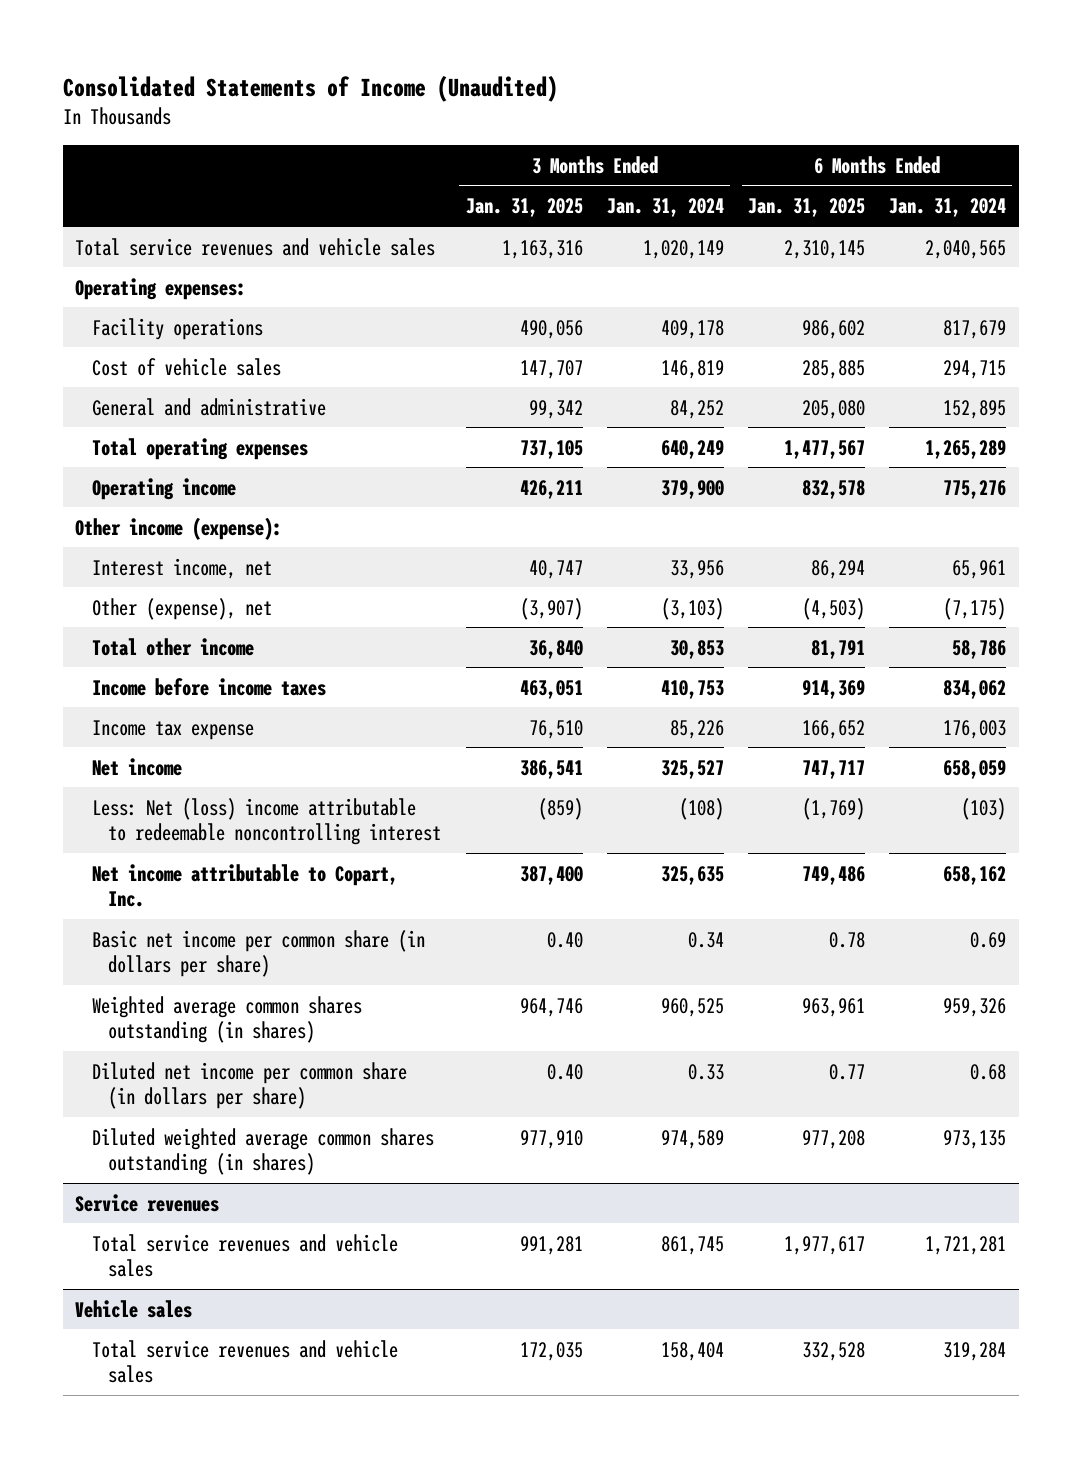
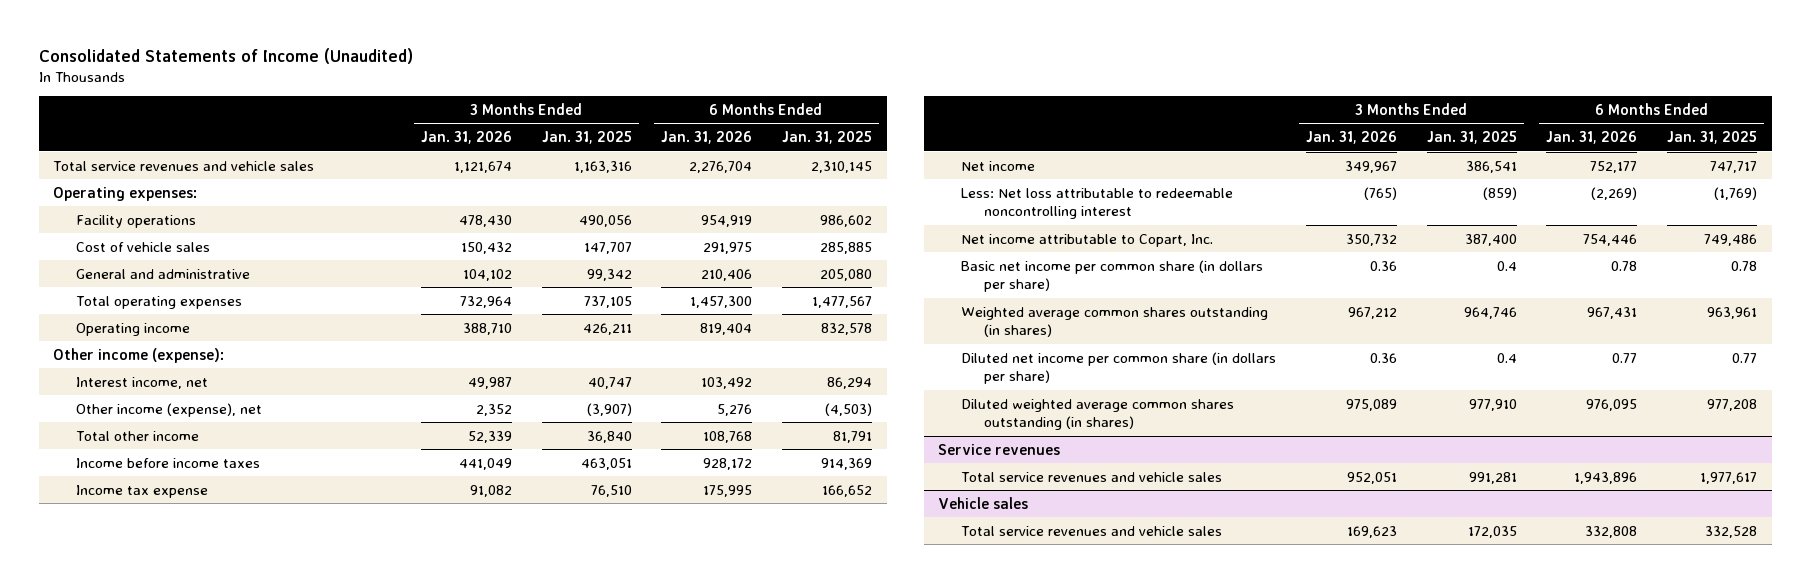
[606,198,724,218] Jan. 31, 2024 -> none
[889,198,1007,218] Jan. 31, 2024 -> none
none -> [420,131,512,145] Jan. 31, 2026
none -> [661,131,753,145] Jan. 31, 2026
[91,597,272,620] Other (expense), net -> [76,402,263,417] Other income (expense), net
[91,797,442,845] Less: Net (loss) income attributable to redeemable noncontrolling interest -> [961,187,1234,220] Less: Net loss attributable to redeemable noncontrolling interest
[546,931,583,948] 0.40 -> [1496,260,1517,271] 0.4
[546,1063,583,1080] 0.40 -> [1496,352,1517,363] 0.4

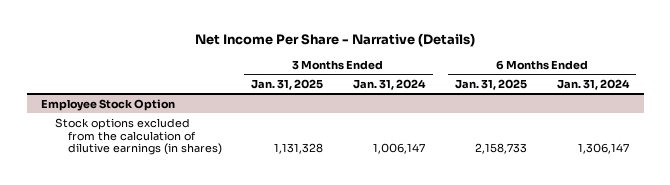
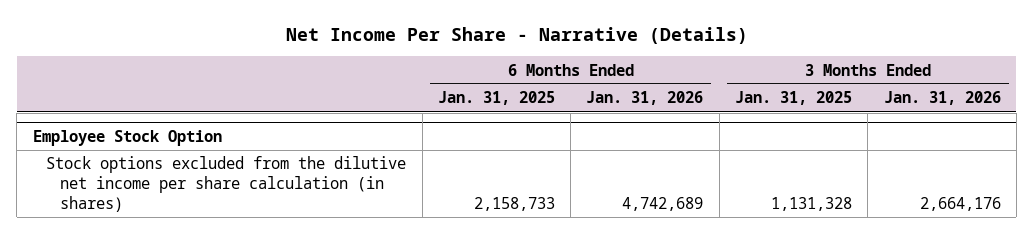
[353,78,427,90] Jan. 31, 2024 -> none
[556,78,630,90] Jan. 31, 2024 -> none
none -> [586,91,704,106] Jan. 31, 2026
none -> [883,91,1001,106] Jan. 31, 2026
[54,117,222,156] Stock options excluded from the calculation of dilutive earnings (in shares) -> [46,156,407,212] Stock options excluded from the dilutive net income per share calculation (in shares)

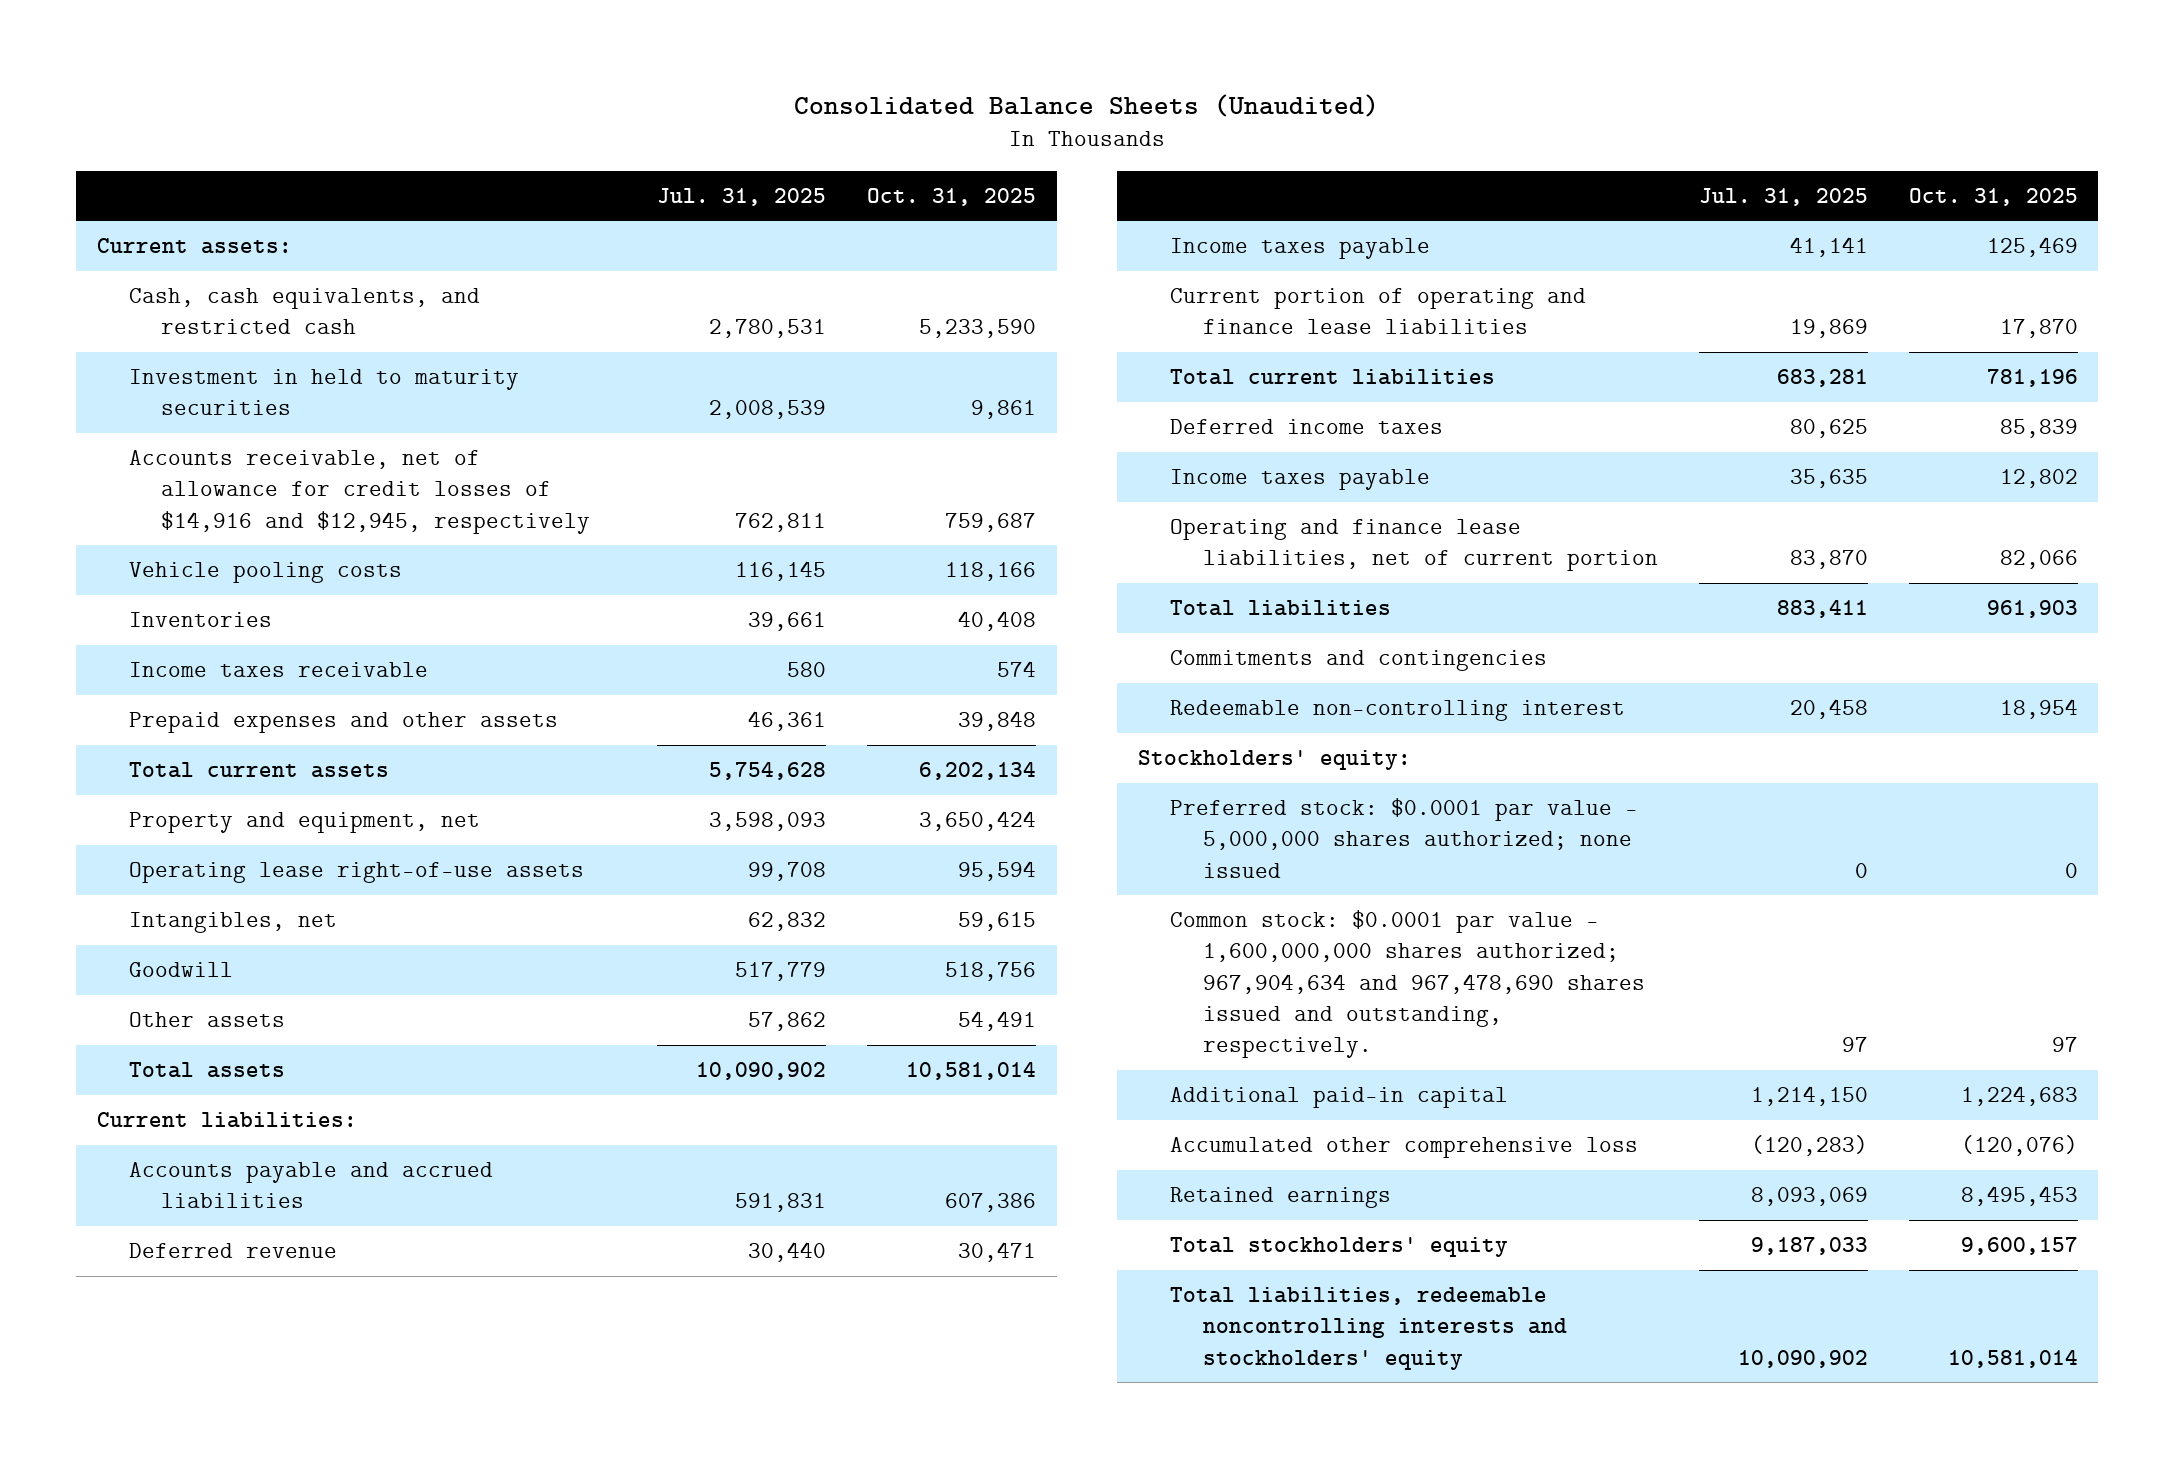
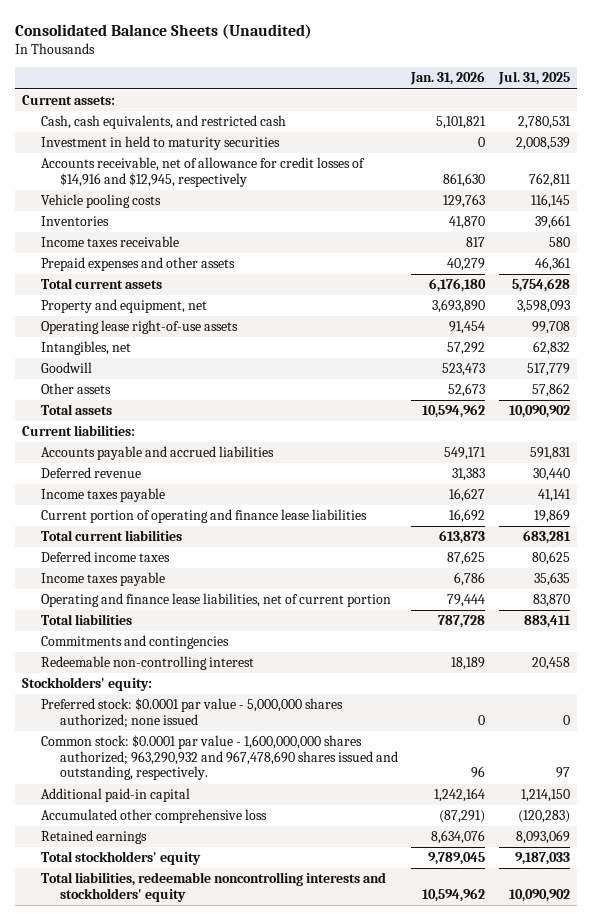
[867,187,1037,206] Oct. 31, 2025 -> none
none -> [410,71,486,86] Jan. 31, 2026
[1170,910,1645,1059] Common stock: $0.0001 par value - 1,600,000,000 shares authorized; 967,904,634 and 967,478,690 shares issued and outstanding, respectively. -> [40,735,398,781] Common stock: $0.0001 par value - 1,600,000,000 shares authorized; 963,290,932 and 967,478,690 shares issued and outstanding, respectively.

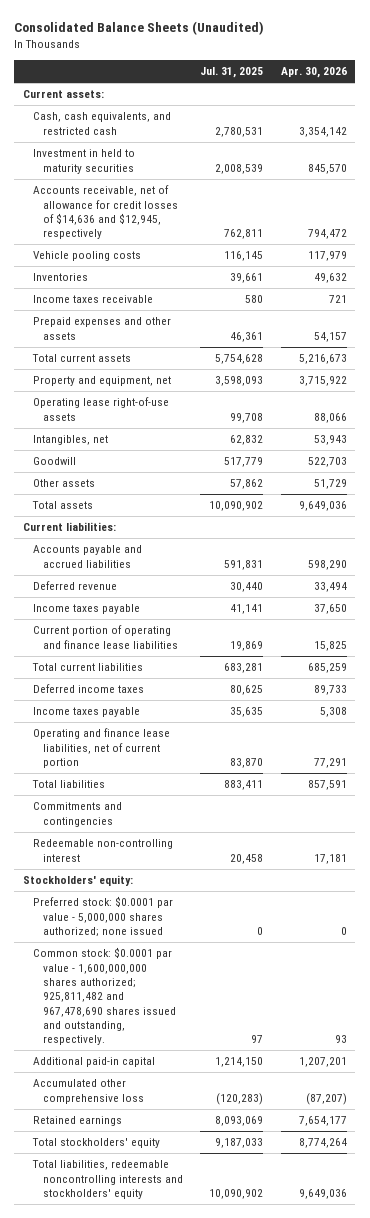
[410,71,486,86] Jan. 31, 2026 -> none
none -> [280,67,347,79] Apr. 30, 2026
[40,157,365,187] Accounts receivable, net of allowance for credit losses of $14,916 and $12,945, respectively -> [32,185,178,240] Accounts receivable, net of allowance for credit losses of $14,636 and $12,945, respectively
[40,735,398,781] Common stock: $0.0001 par value - 1,600,000,000 shares authorized; 963,290,932 and 967,478,690 shares issued and outstanding, respectively. -> [32,947,176,1046] Common stock: $0.0001 par value - 1,600,000,000 shares authorized; 925,811,482 and 967,478,690 shares issued and outstanding, respectively.

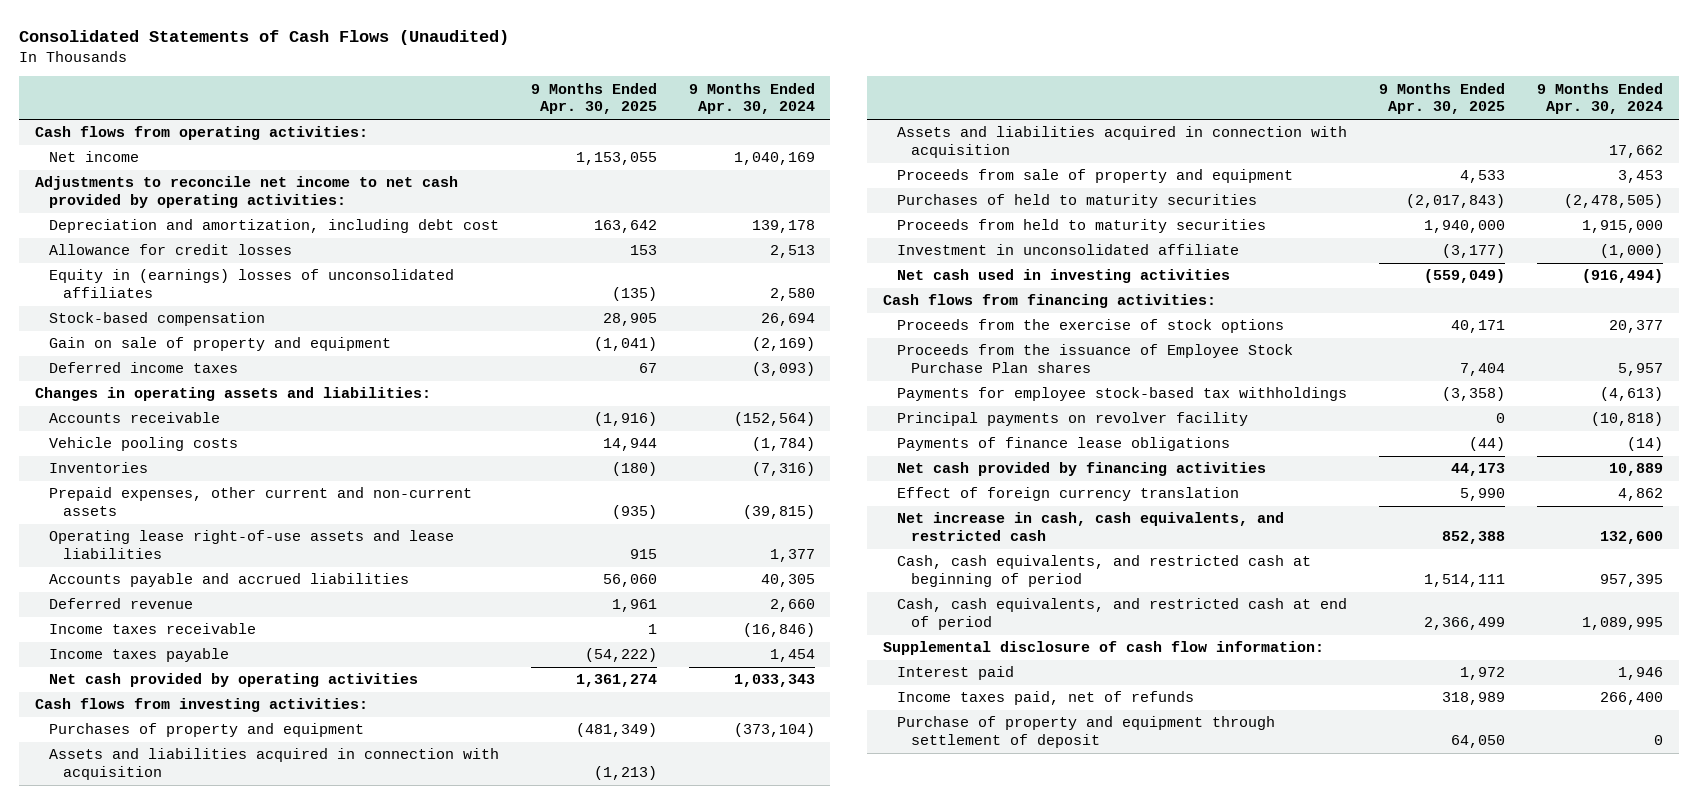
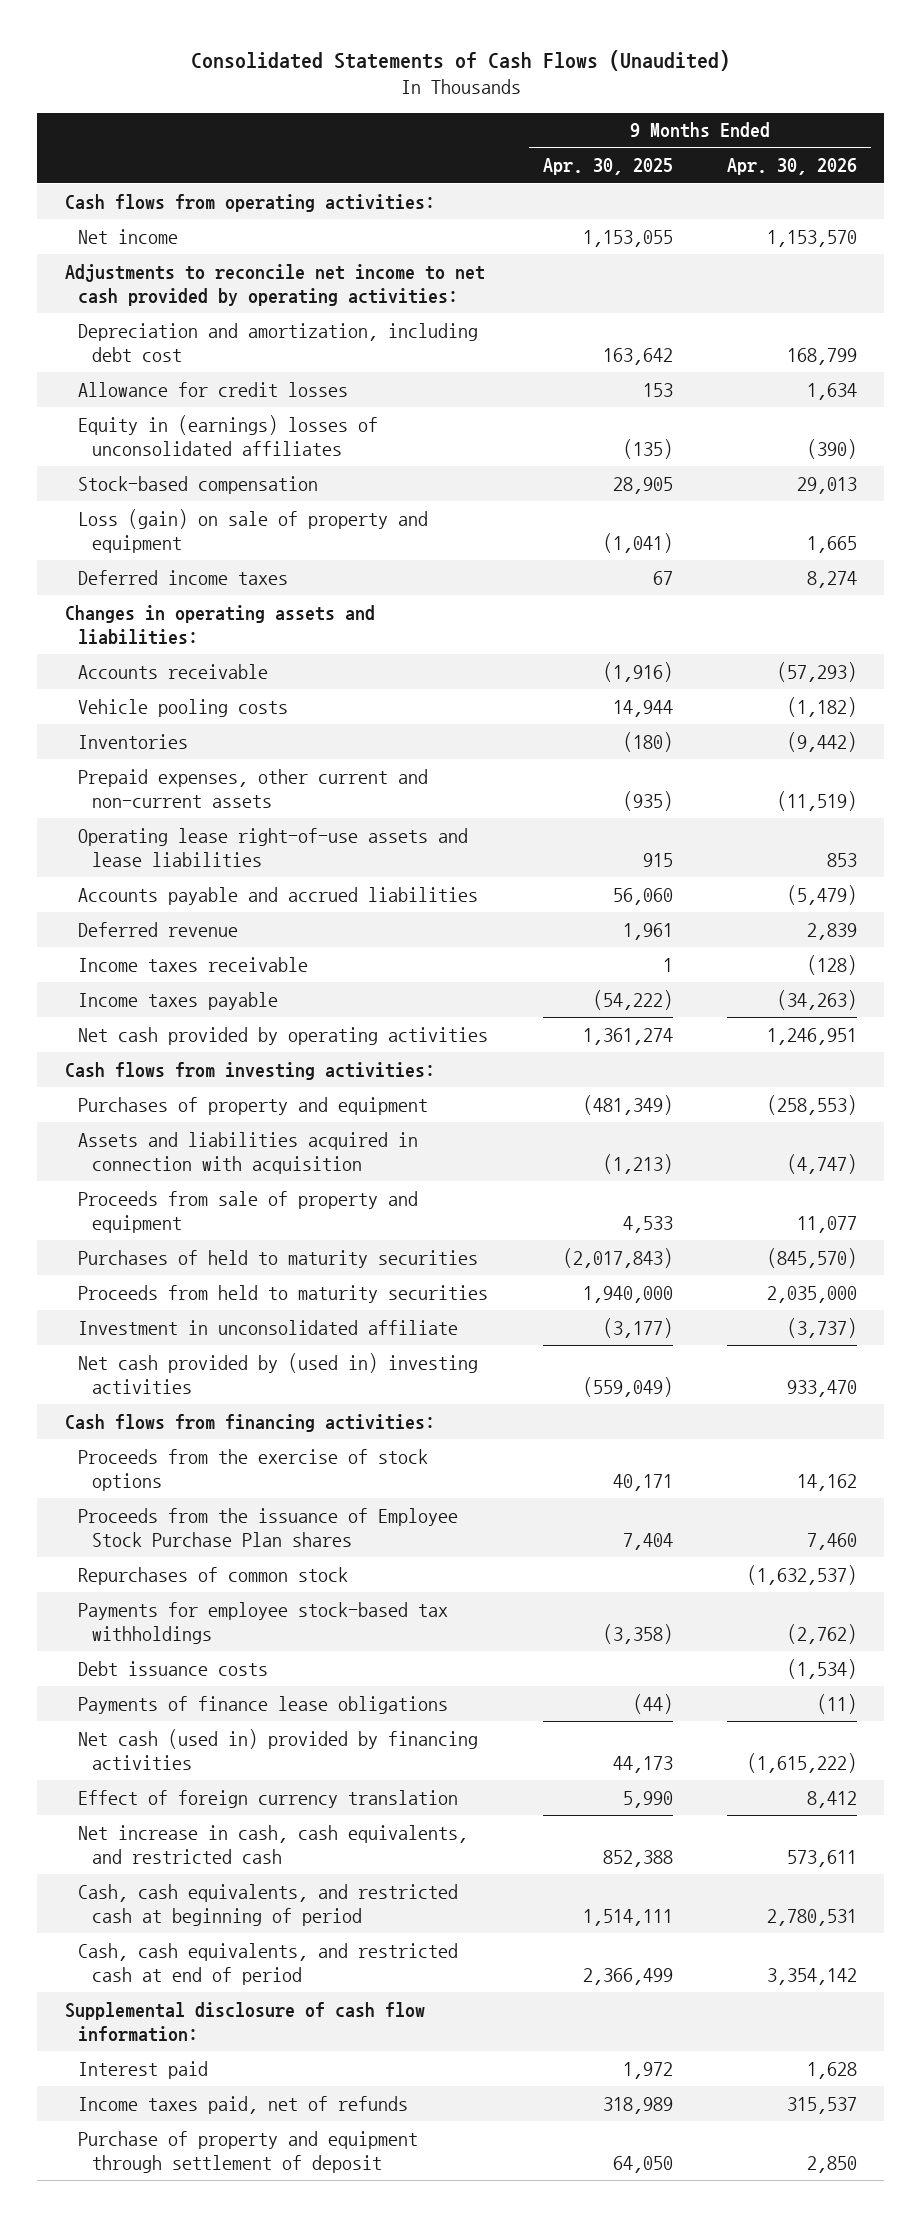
[688,82,815,115] 9 Months Ended Apr. 30, 2024 -> none
none -> [727,158,858,176] Apr. 30, 2026
[48,337,391,352] Gain on sale of property and equipment -> [78,508,429,553] Loss (gain) on sale of property and equipment
[897,126,1348,159] Assets and liabilities acquired in connection with acquisition -> none
[897,269,1231,284] Net cash used in investing activities -> [78,1352,479,1394] Net cash provided by (used in) investing activities
none -> [78,1566,349,1585] Repurchases of common stock
[897,412,1249,427] Principal payments on revolver facility -> none
none -> [78,1660,269,1676] Debt issuance costs
[897,462,1267,477] Net cash provided by financing activities -> [78,1728,479,1770] Net cash (used in) provided by financing activities

